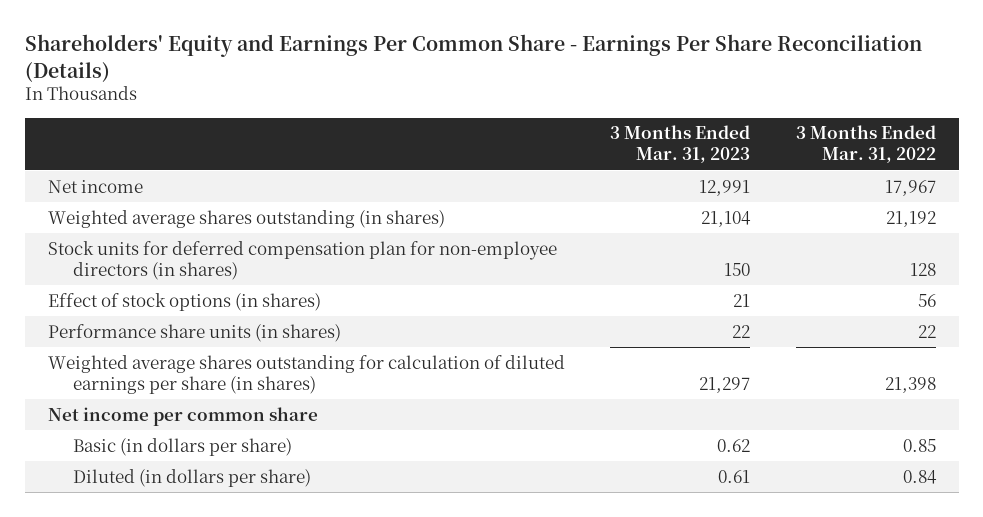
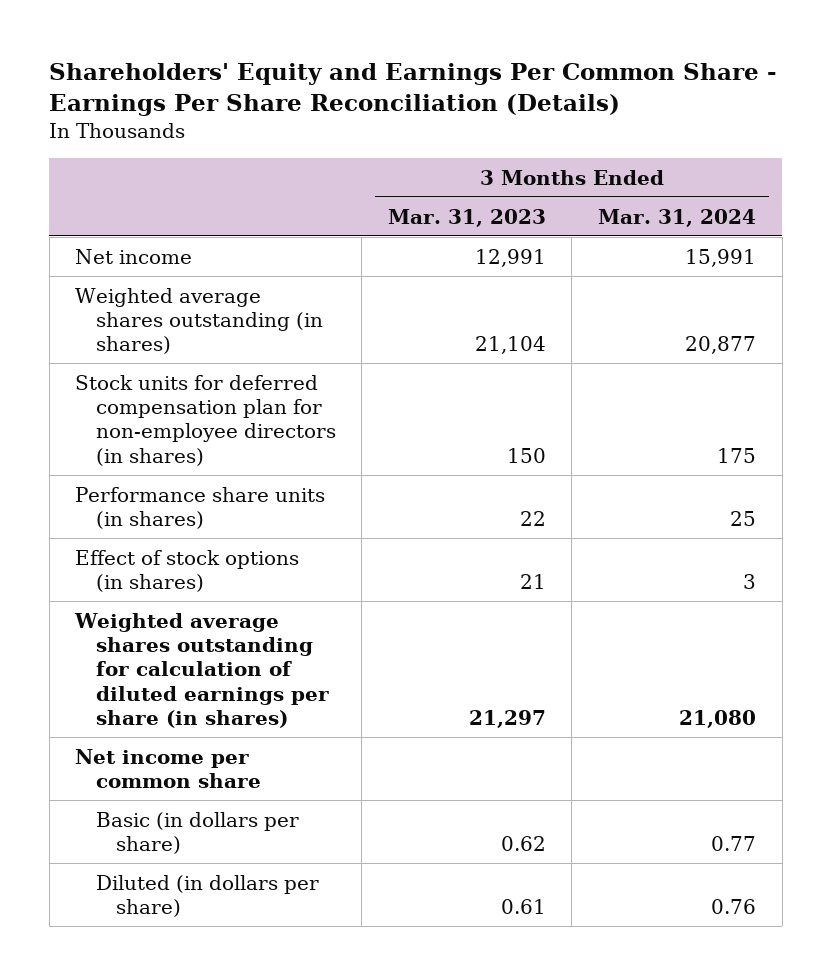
[795,125,936,164] 3 Months Ended Mar. 31, 2022 -> none
none -> [598,208,757,227] Mar. 31, 2024
[47,292,321,311] Effect of stock options (in shares) -> [75,549,300,592] Effect of stock options (in shares)

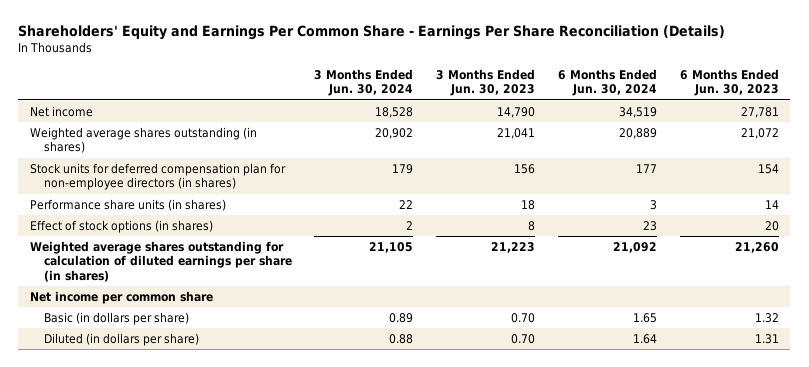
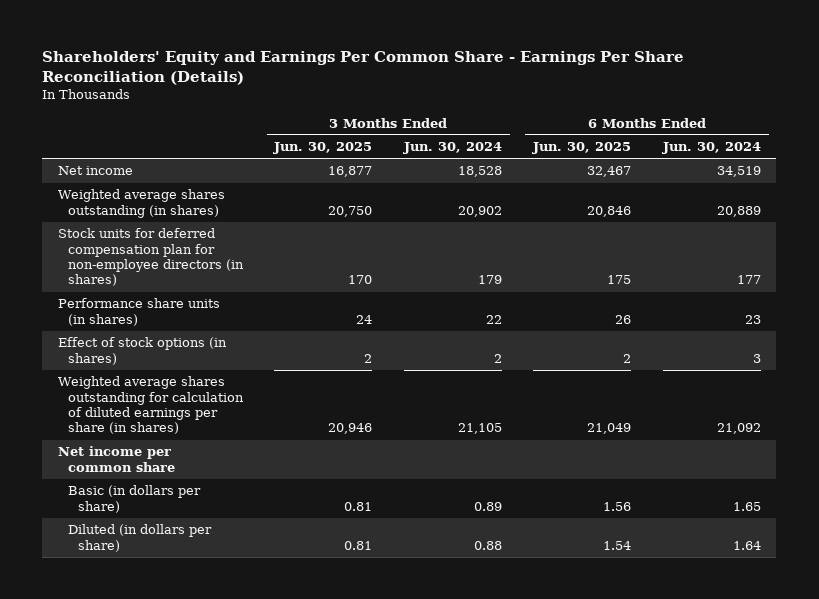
[436,68,536,97] 3 Months Ended Jun. 30, 2023 -> none
[679,68,779,97] 6 Months Ended Jun. 30, 2023 -> none
none -> [273,142,373,155] Jun. 30, 2025
none -> [532,142,632,155] Jun. 30, 2025
[650,199,658,210] 3 -> [744,314,761,324] 23
[643,220,658,231] 23 -> [752,353,761,363] 3

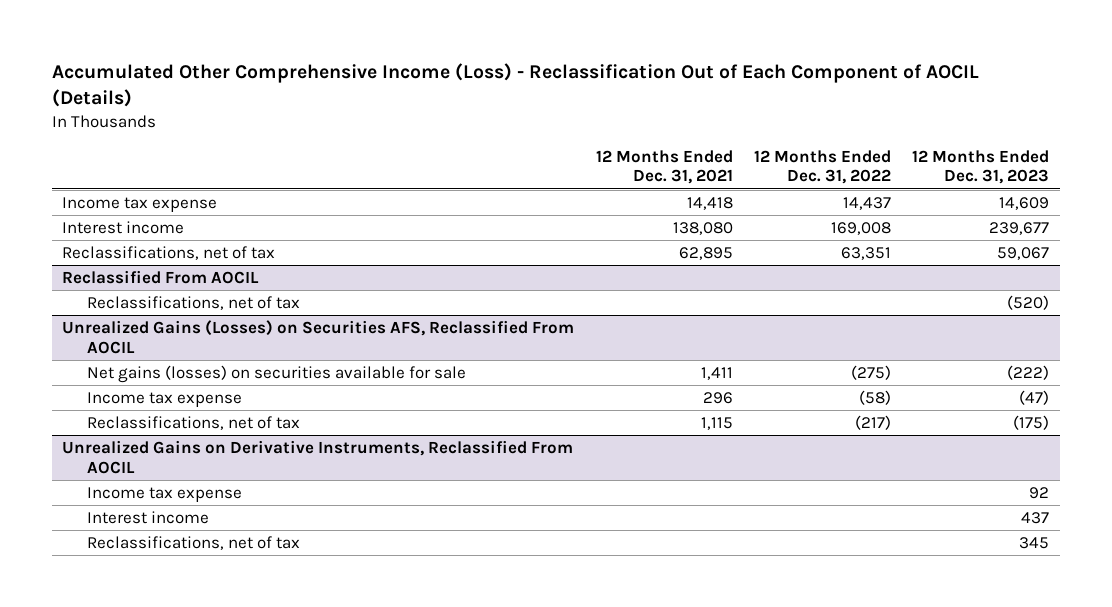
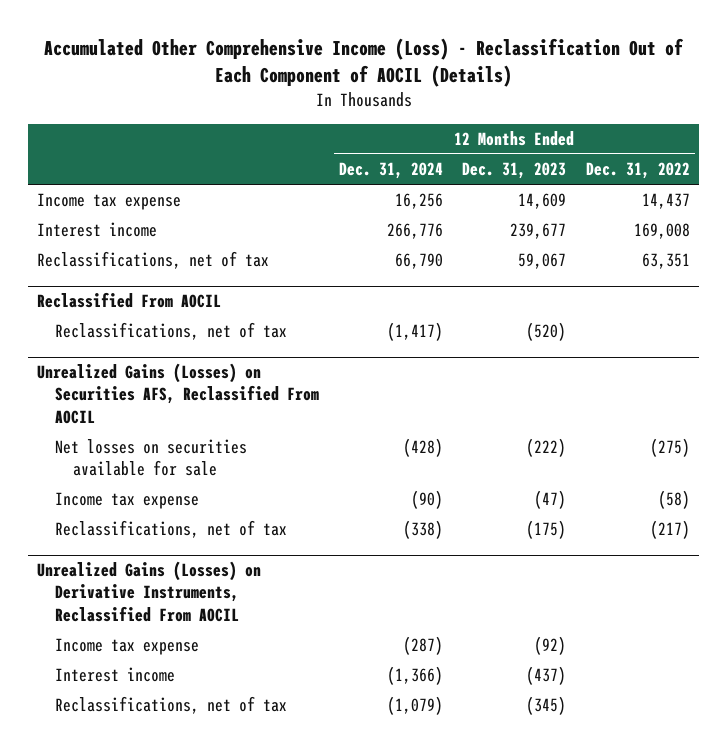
[595,149,733,185] 12 Months Ended Dec. 31, 2021 -> none
none -> [338,162,443,180] Dec. 31, 2024
[87,364,467,383] Net gains (losses) on securities available for sale -> [55,439,248,477] Net losses on securities available for sale
[62,439,574,474] Unrealized Gains on Derivative Instruments, Reclassified From AOCIL -> [37,561,262,622] Unrealized Gains (Losses) on Derivative Instruments, Reclassified From AOCIL
[1029,486,1050,499] 92 -> [534,636,567,656] (92)
[1021,511,1050,524] 437 -> [526,666,567,686] (437)
[1019,536,1050,549] 345 -> [526,696,567,716] (345)

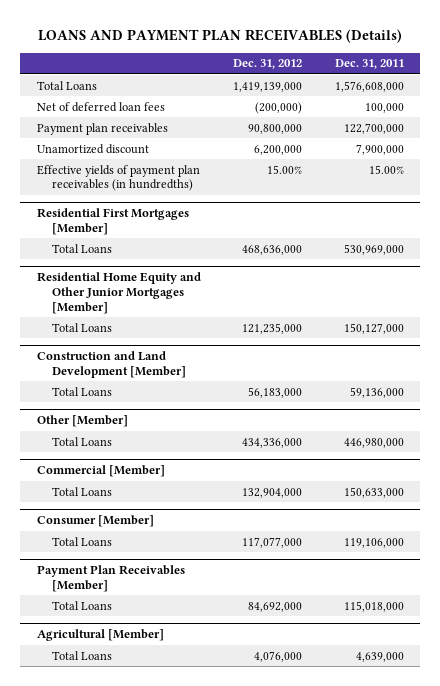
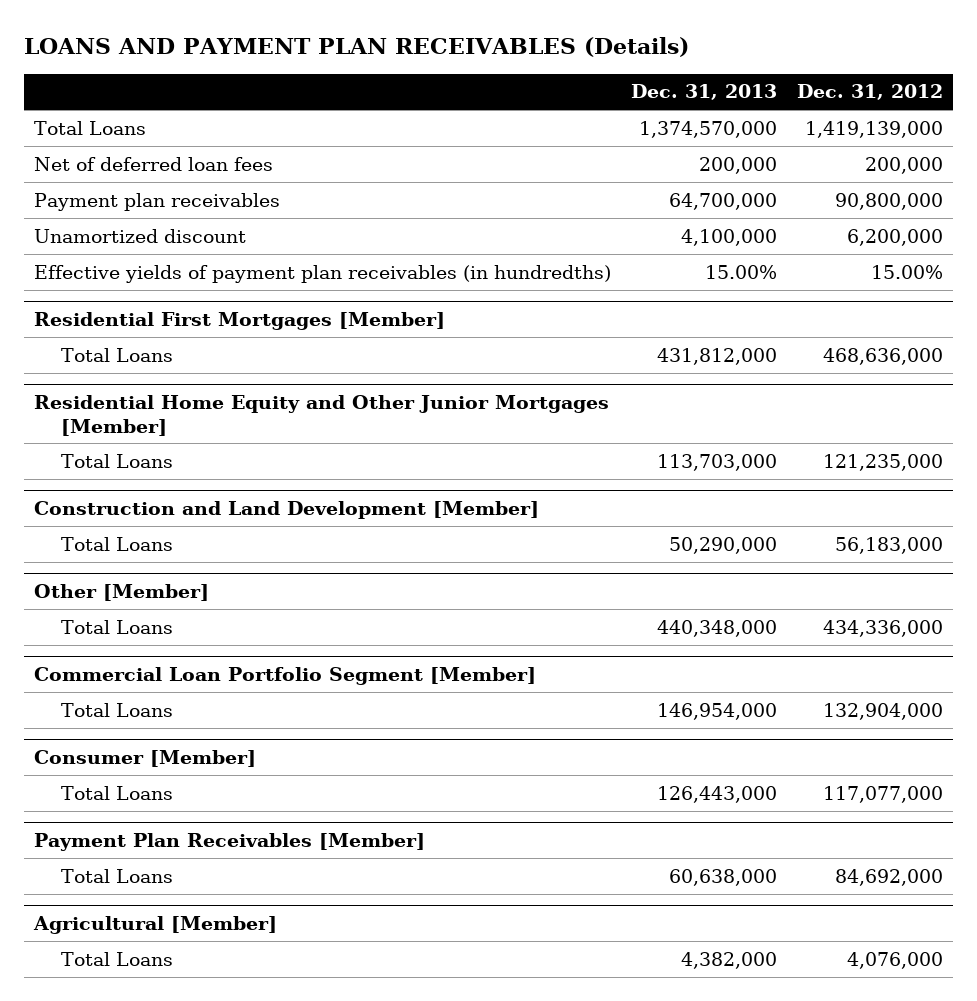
[334,59,404,70] Dec. 31, 2011 -> none
none -> [631,84,778,101] Dec. 31, 2013
[255,101,303,114] (200,000) -> [864,156,943,174] 200,000
[36,465,165,478] Commercial [Member] -> none
none -> [34,667,537,686] Commercial Loan Portfolio Segment [Member]

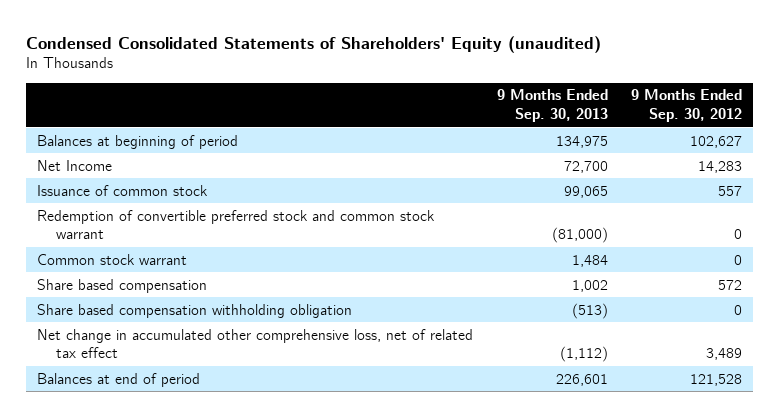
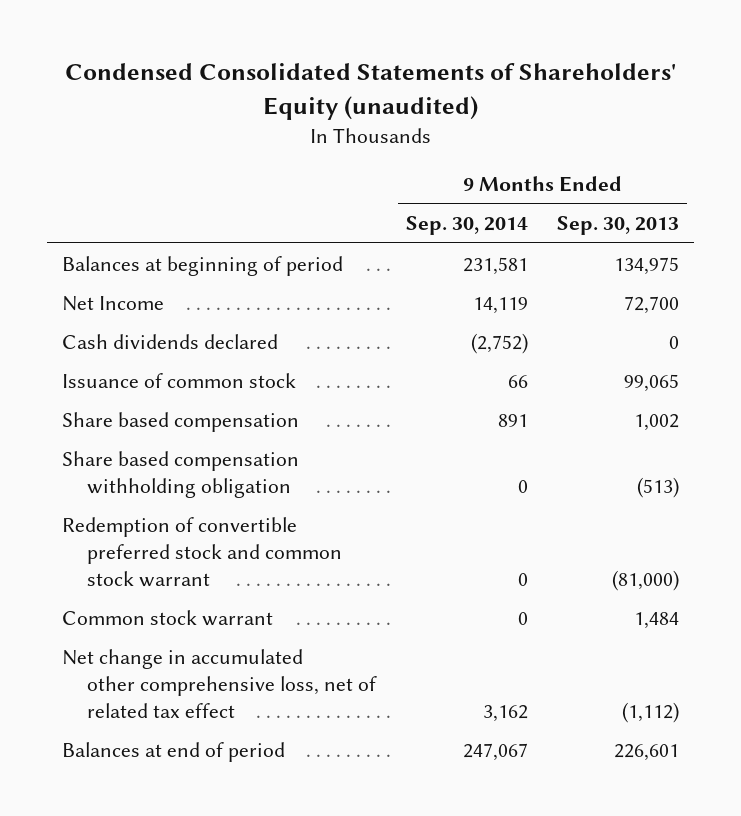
[630,89,742,123] 9 Months Ended Sep. 30, 2012 -> none
none -> [405,216,528,236] Sep. 30, 2014
none -> [61,333,278,349] Cash dividends declared
[37,209,436,240] Redemption of convertible preferred stock and common stock warrant -> [61,516,343,587] Redemption of convertible preferred stock and common stock warrant
[37,253,188,265] Common stock warrant -> [61,609,273,626] Common stock warrant

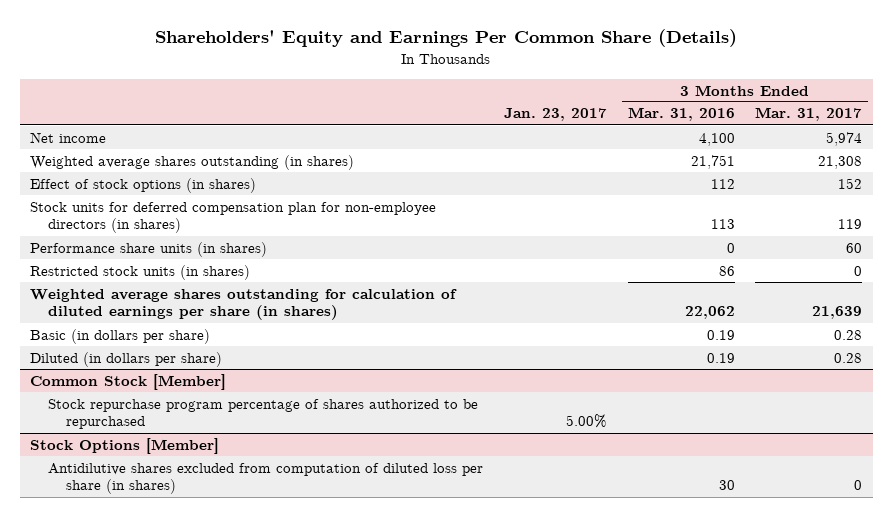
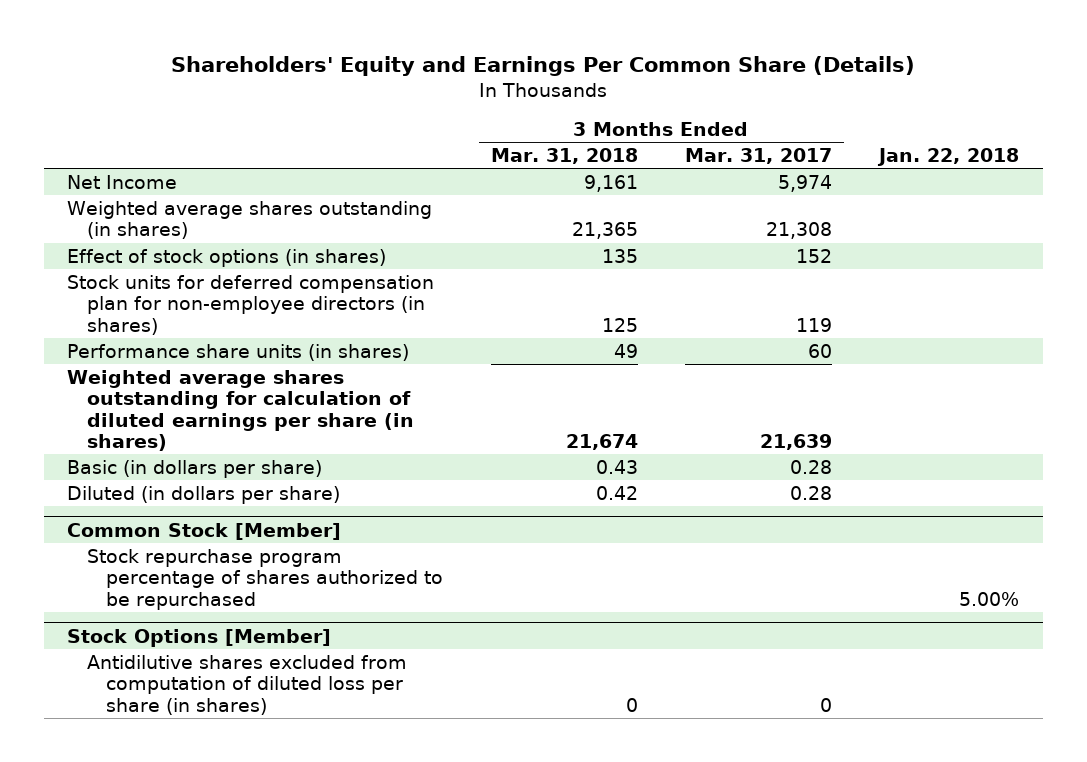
[503,108,607,122] Jan. 23, 2017 -> none
[627,107,735,122] Mar. 31, 2016 -> none
none -> [490,147,638,164] Mar. 31, 2018
none -> [877,147,1020,166] Jan. 22, 2018
[30,131,107,143] Net income -> [67,174,178,189] Net Income
[30,264,251,280] Restricted stock units (in shares) -> none

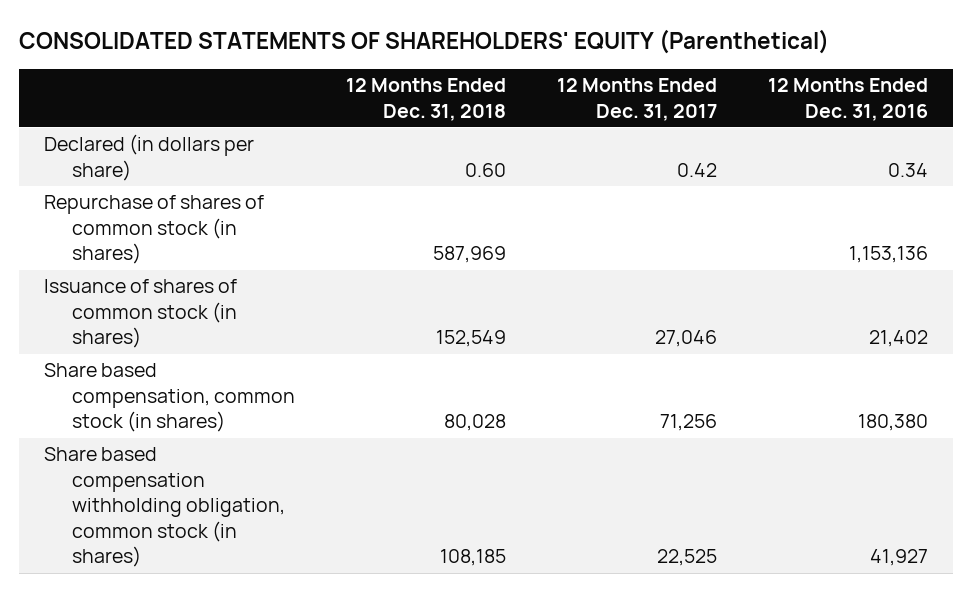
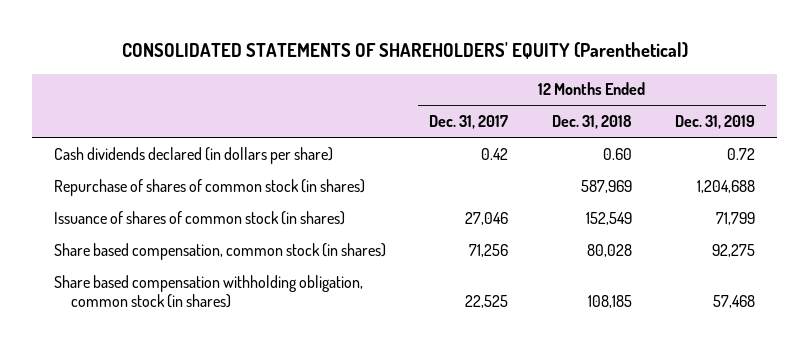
[767,78,928,121] 12 Months Ended Dec. 31, 2016 -> none
none -> [675,115,756,130] Dec. 31, 2019
[44,134,255,181] Declared (in dollars per share) -> [53,146,333,164] Cash dividends declared (in dollars per share)

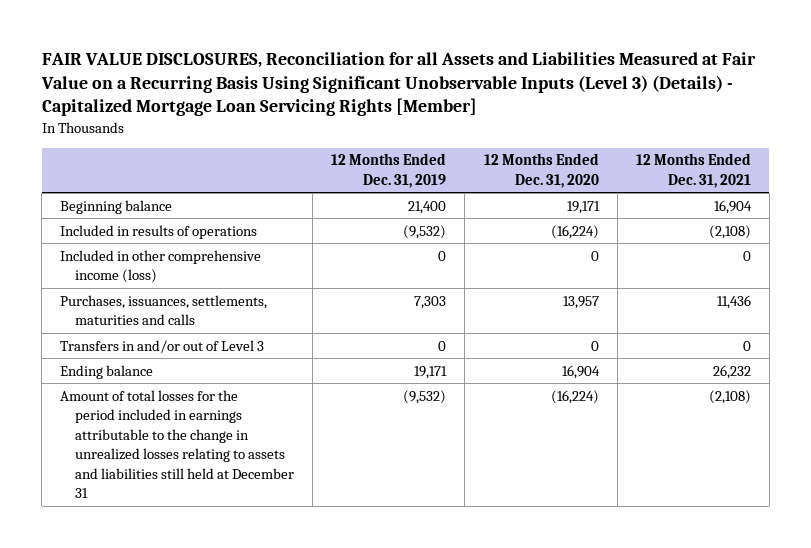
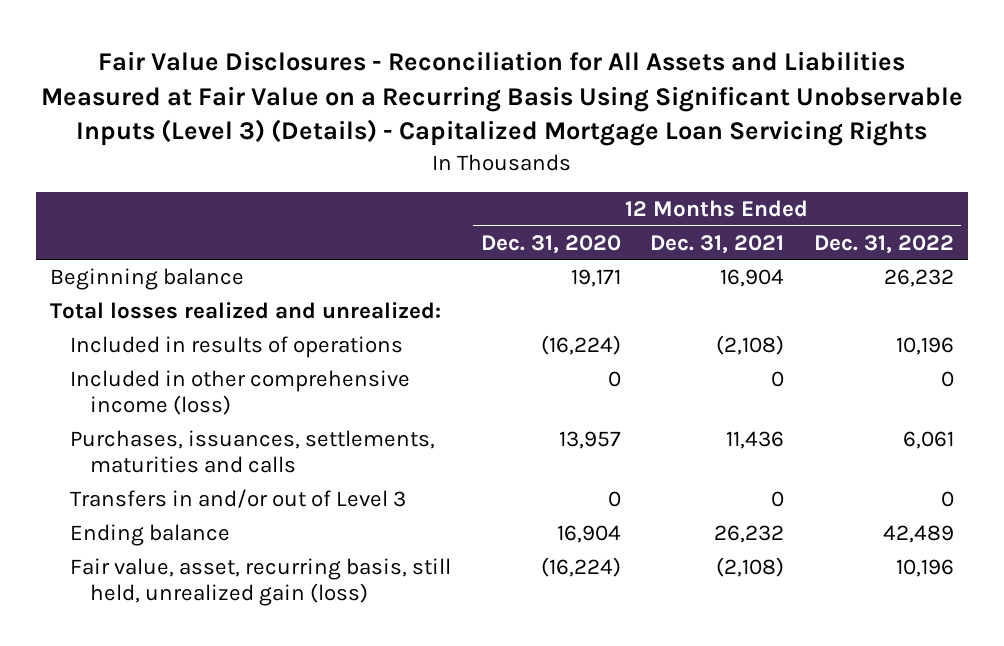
[40,52,756,117] FAIR VALUE DISCLOSURES, Reconciliation for all Assets and Liabilities Measured at Fair Value on a Recurring Basis Using Significant Unobservable Inputs (Level 3) (Details) - Capitalized Mortgage Loan Servicing Rights [Member] -> [41,51,964,147] Fair Value Disclosures - Reconciliation for All Assets and Liabilities Measured at Fair Value on a Recurring Basis Using Significant Unobservable Inputs (Level 3) (Details) - Capitalized Mortgage Loan Servicing Rights
[331,153,447,188] 12 Months Ended Dec. 31, 2019 -> none
none -> [813,234,954,254] Dec. 31, 2022
none -> [50,301,442,319] Total losses realized and unrealized:
[60,389,295,499] Amount of total losses for the period included in earnings attributable to the change in unrealized losses relating to assets and liabilities still held at December 31 -> [70,557,452,607] Fair value, asset, recurring basis, still held, unrealized gain (loss)

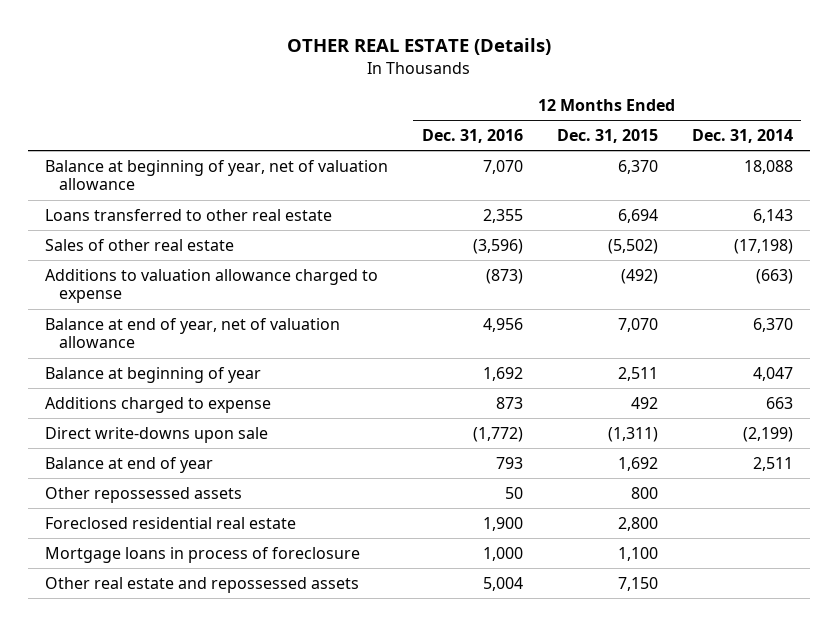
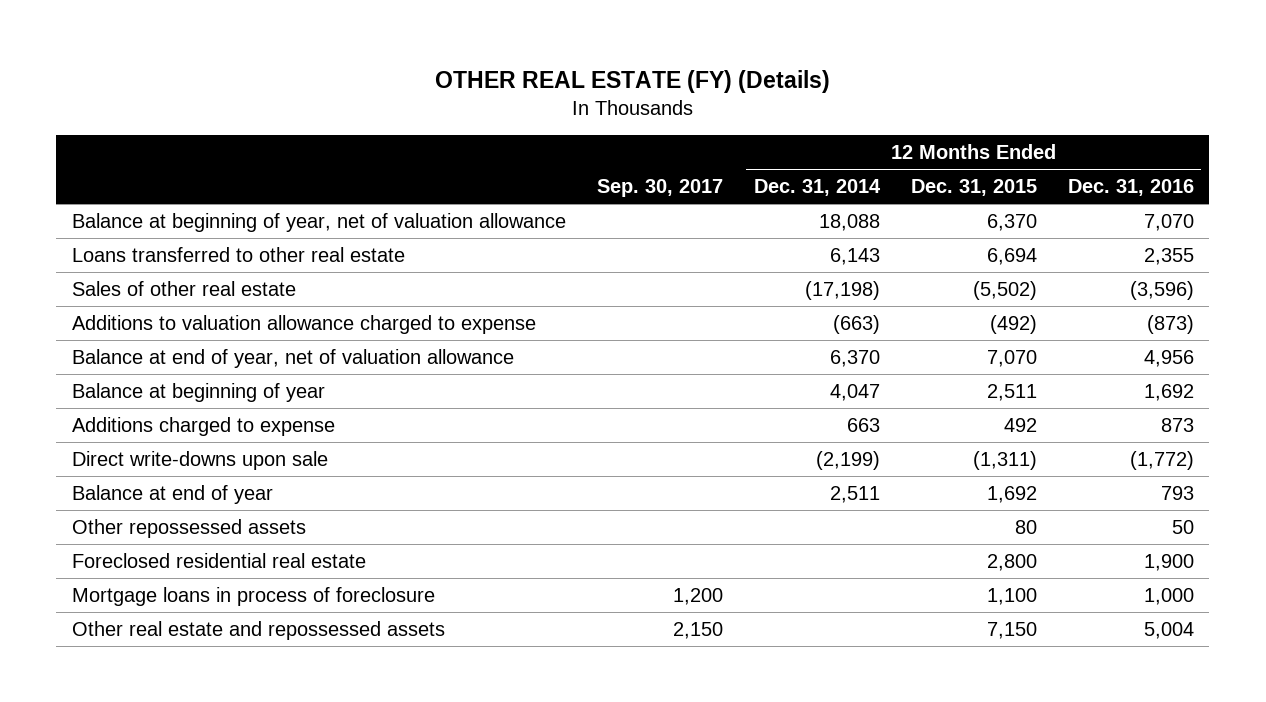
[286,38,551,56] OTHER REAL ESTATE (Details) -> [434,69,830,93] OTHER REAL ESTATE (FY) (Details)
none -> [596,179,723,198] Sep. 30, 2017
[630,486,658,499] 800 -> [1014,520,1037,535] 80

